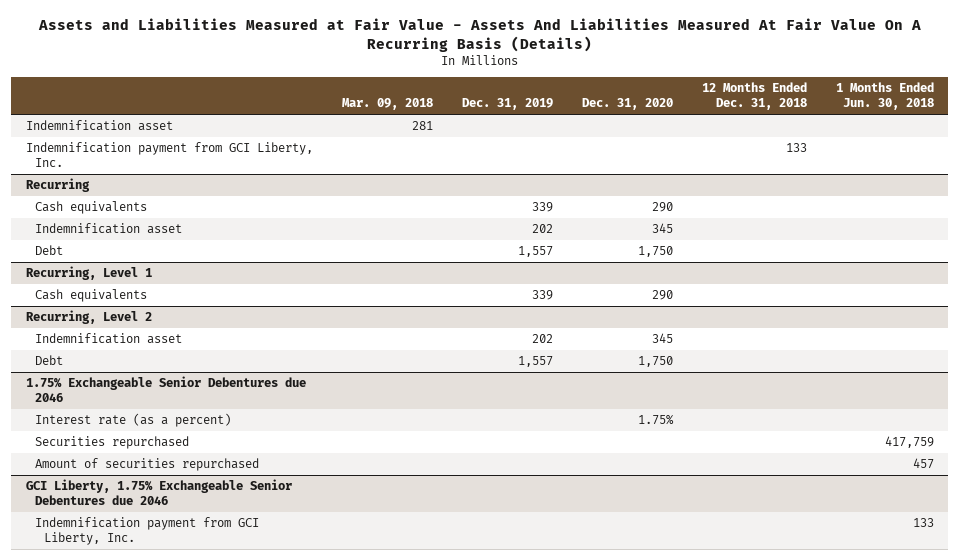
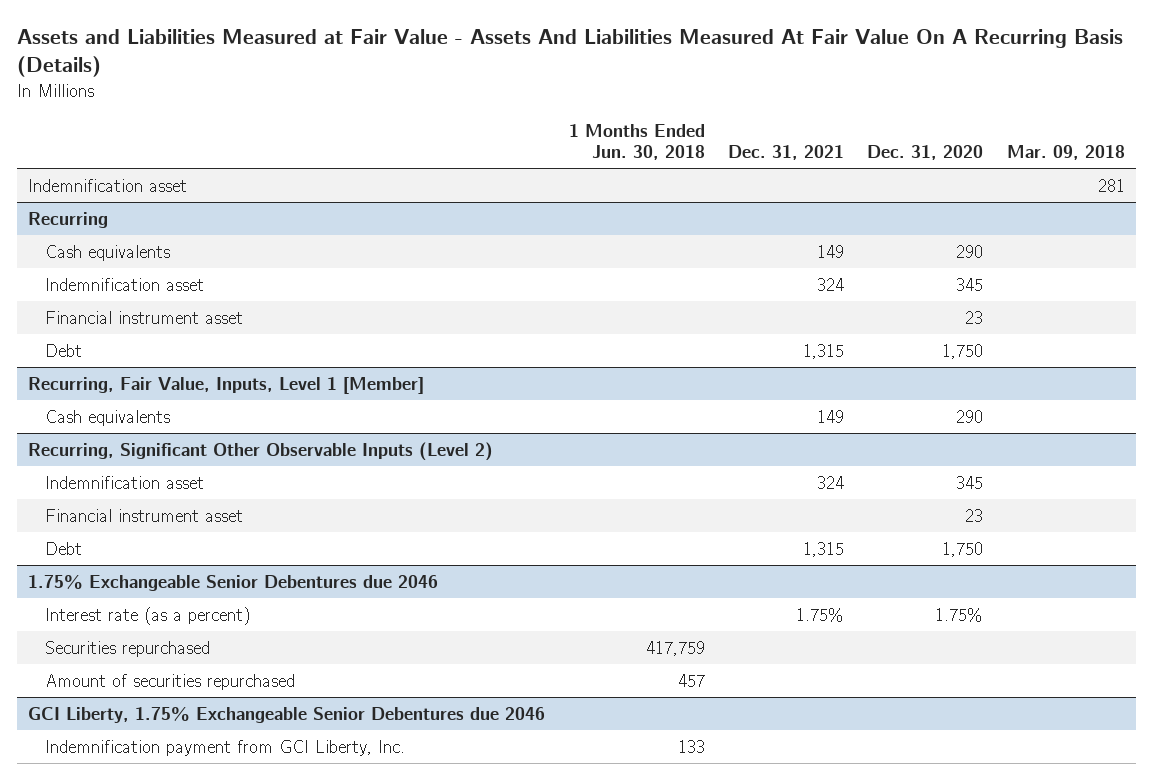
[461,98,553,111] Dec. 31, 2019 -> none
[701,82,807,111] 12 Months Ended Dec. 31, 2018 -> none
none -> [728,144,845,160] Dec. 31, 2021
[25,142,313,168] Indemnification payment from GCI Liberty, Inc. -> none
none -> [44,310,243,324] Financial instrument asset
[25,266,152,281] Recurring, Level 1 -> [28,376,425,394] Recurring, Fair Value, Inputs, Level 1 [Member]
[25,310,152,325] Recurring, Level 2 -> [28,441,494,461] Recurring, Significant Other Observable Inputs (Level 2)
none -> [44,508,243,522] Financial instrument asset

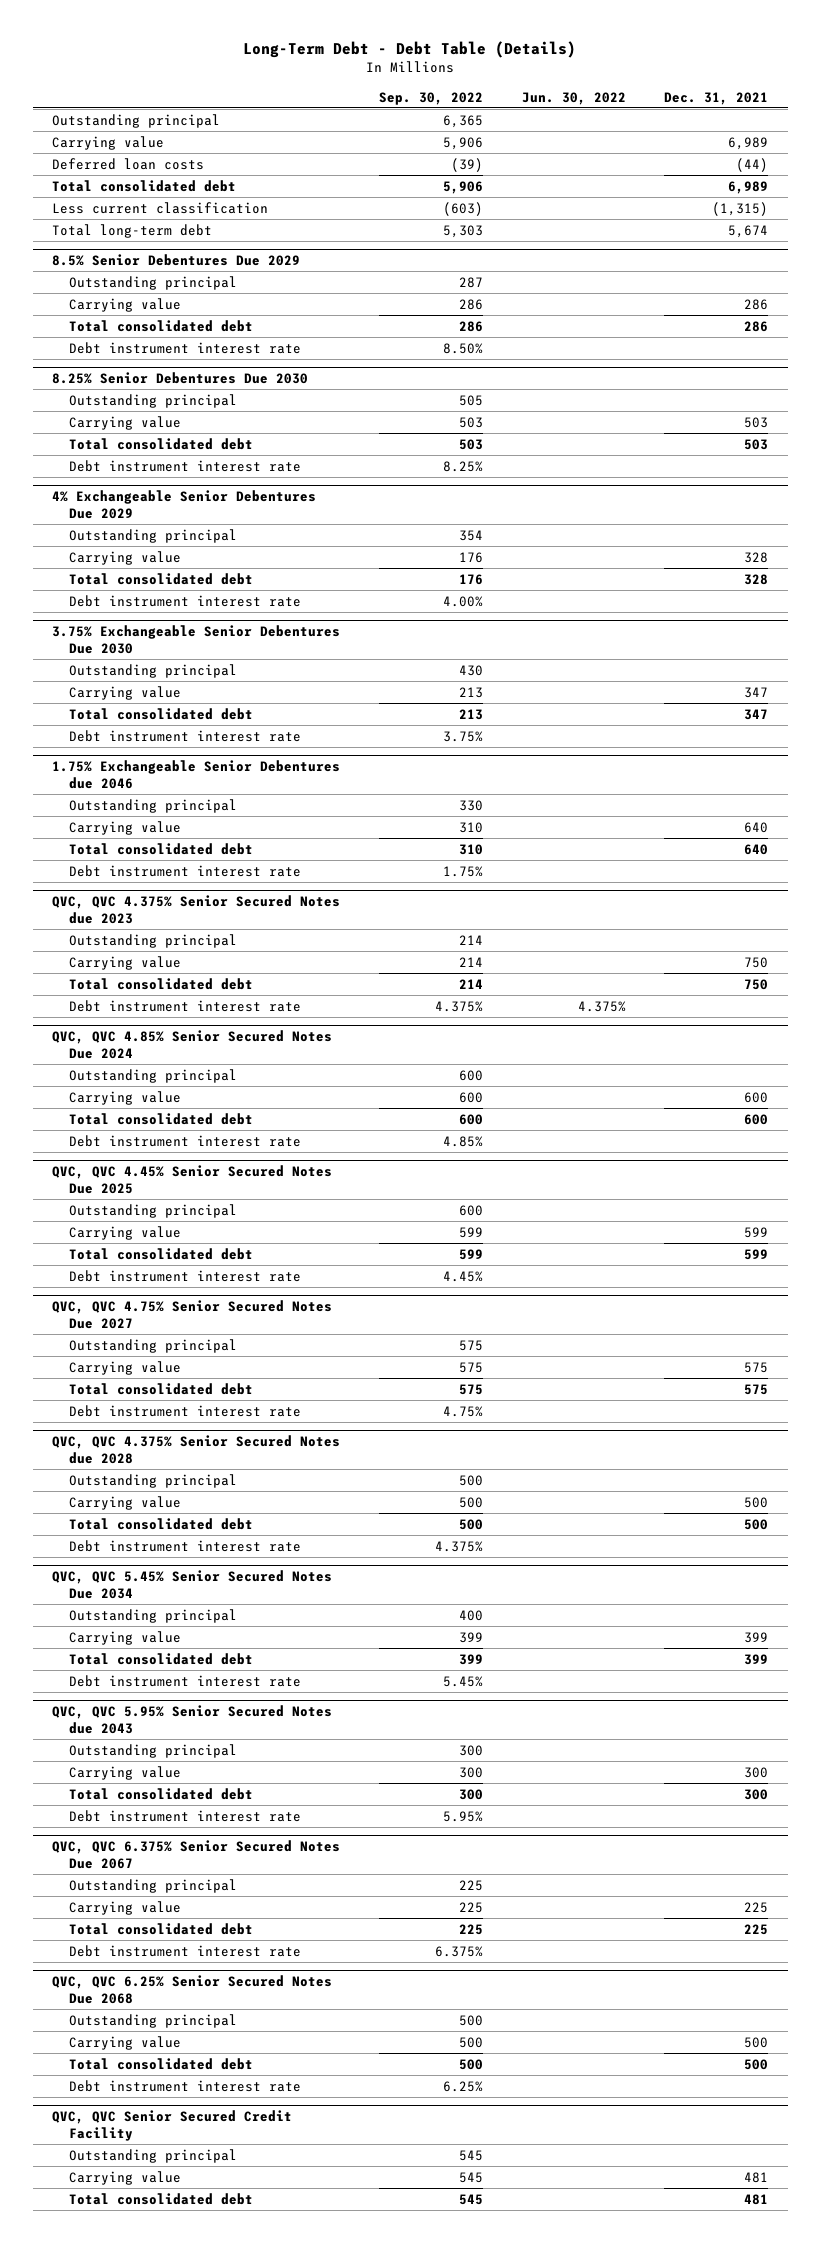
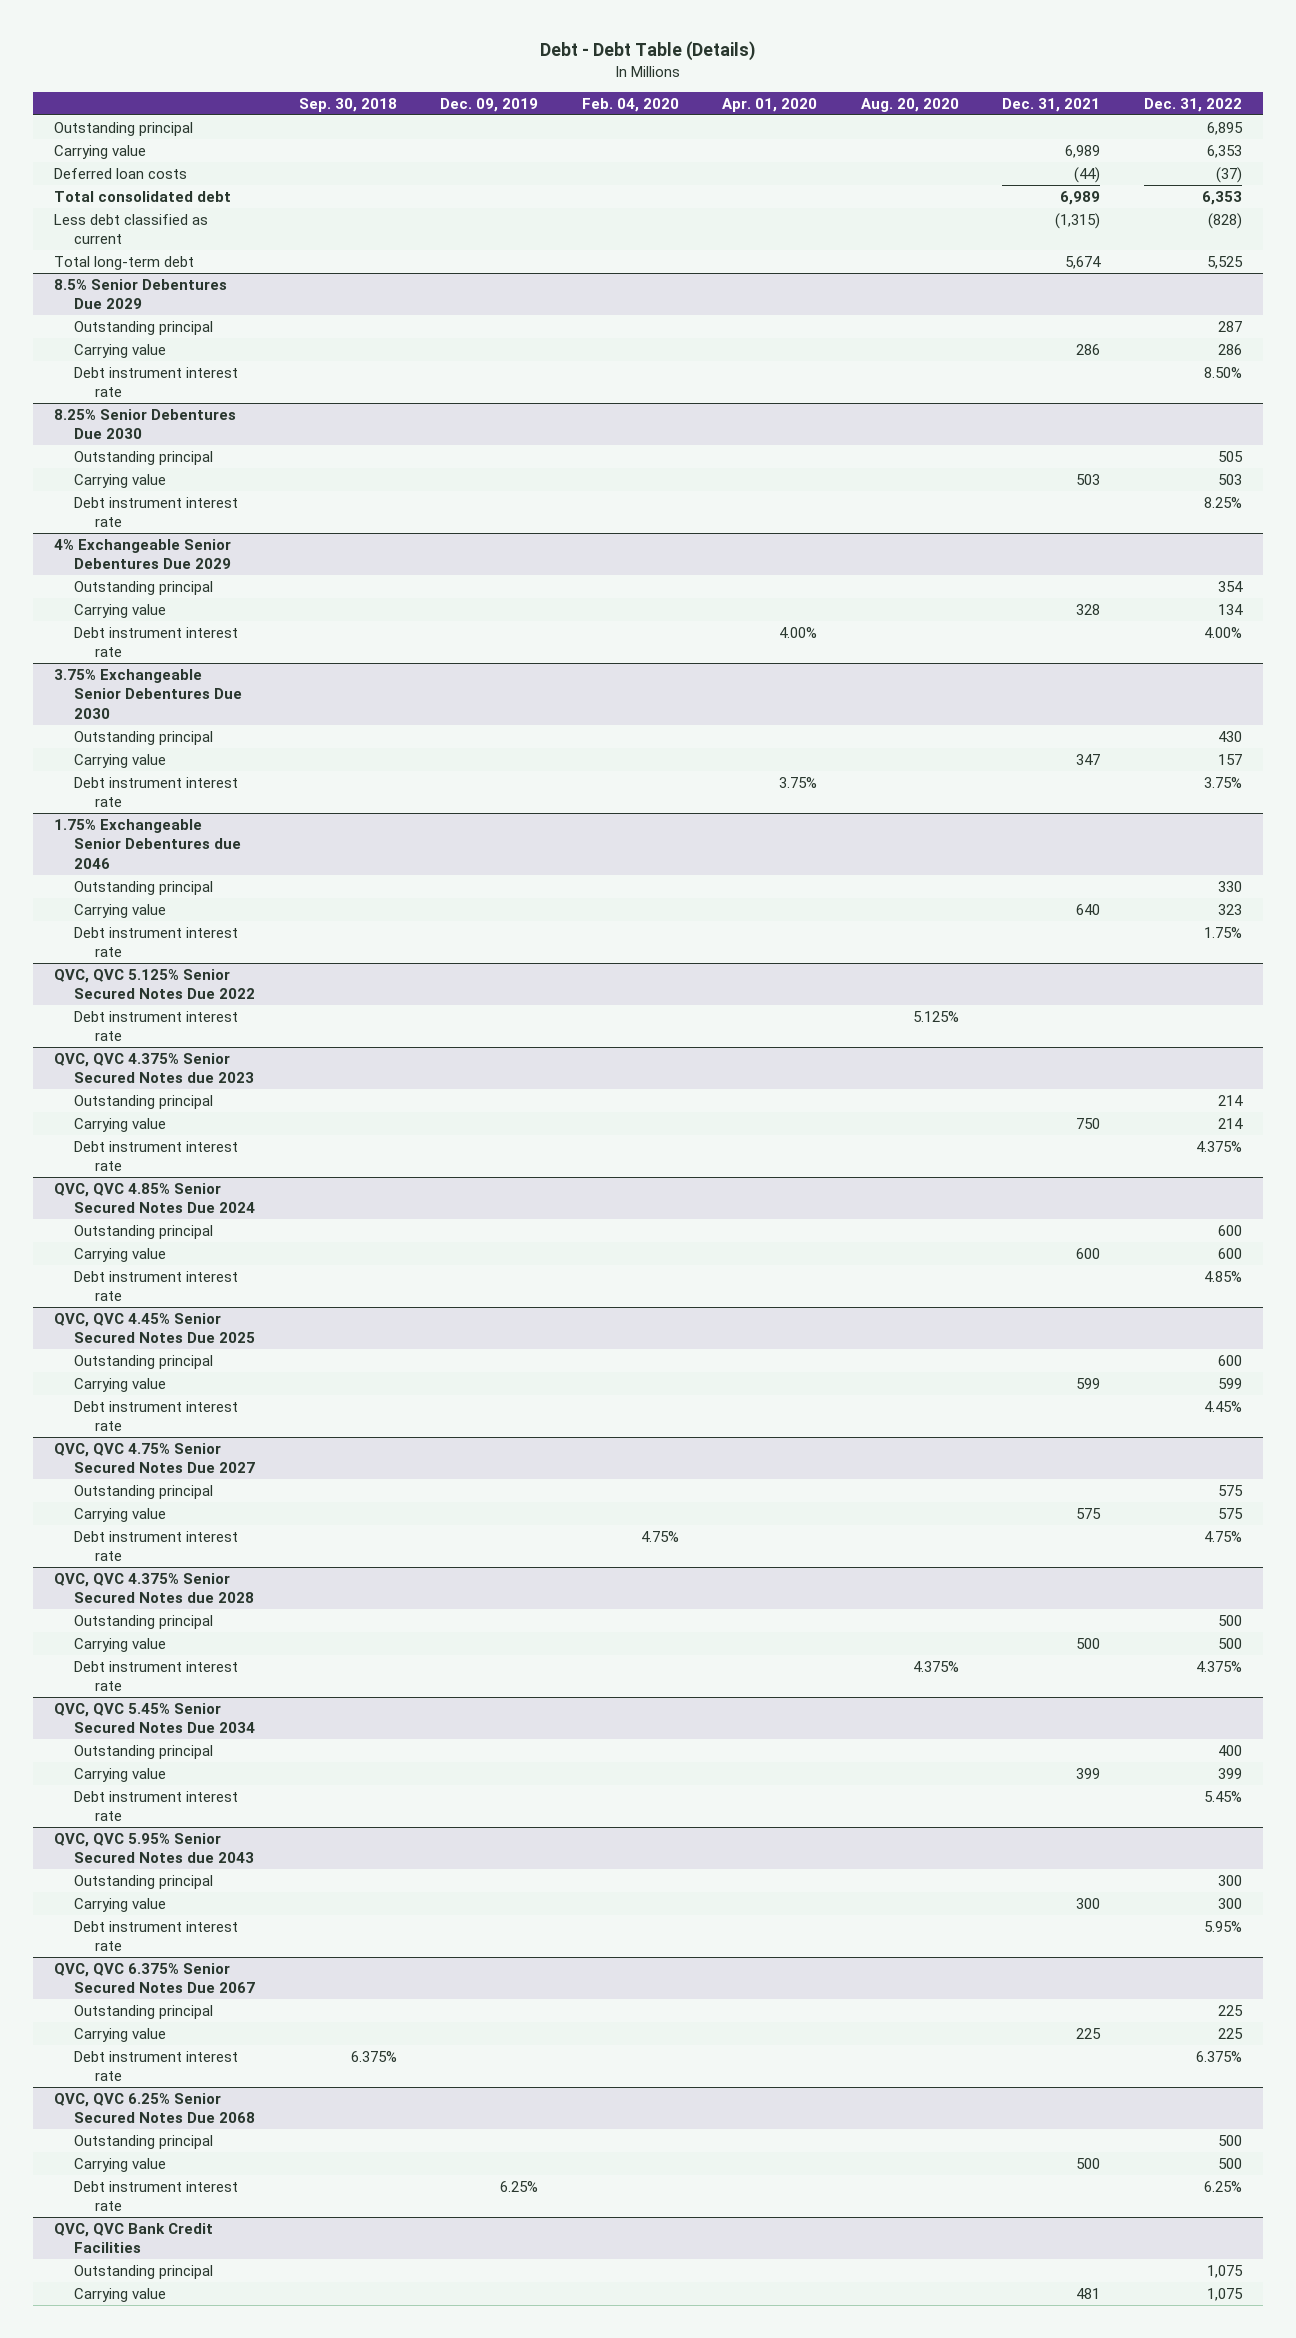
[243,41,577,59] Long-Term Debt - Debt Table (Details) -> [539,41,755,62] Debt - Debt Table (Details)
[379,91,484,105] Sep. 30, 2022 -> none
[521,91,626,105] Jun. 30, 2022 -> none
none -> [298,97,397,112] Sep. 30, 2018
none -> [440,97,539,112] Dec. 09, 2019
none -> [581,97,679,112] Feb. 04, 2020
none -> [722,97,818,112] Apr. 01, 2020
none -> [860,97,959,112] Aug. 20, 2020
none -> [1143,97,1242,112] Dec. 31, 2022
[52,201,269,214] Less current classification -> [54,213,209,245] Less debt classified as current
[68,319,253,332] Total consolidated debt -> none
[68,437,253,450] Total consolidated debt -> none
[68,572,253,585] Total consolidated debt -> none
[68,707,253,720] Total consolidated debt -> none
[68,842,253,855] Total consolidated debt -> none
none -> [54,968,256,1000] QVC, QVC 5.125% Senior Secured Notes Due 2022
none -> [74,1010,239,1042] Debt instrument interest rate
[68,977,253,990] Total consolidated debt -> none
[68,1112,253,1125] Total consolidated debt -> none
[68,1247,253,1260] Total consolidated debt -> none
[68,1382,253,1395] Total consolidated debt -> none
[68,1517,253,1530] Total consolidated debt -> none
[68,1652,253,1665] Total consolidated debt -> none
[68,1787,253,1800] Total consolidated debt -> none
[68,1922,253,1935] Total consolidated debt -> none
[68,2057,253,2070] Total consolidated debt -> none
[52,2109,293,2141] QVC, QVC Senior Secured Credit Facility -> [54,2222,214,2254] QVC, QVC Bank Credit Facilities
[68,2192,253,2205] Total consolidated debt -> none

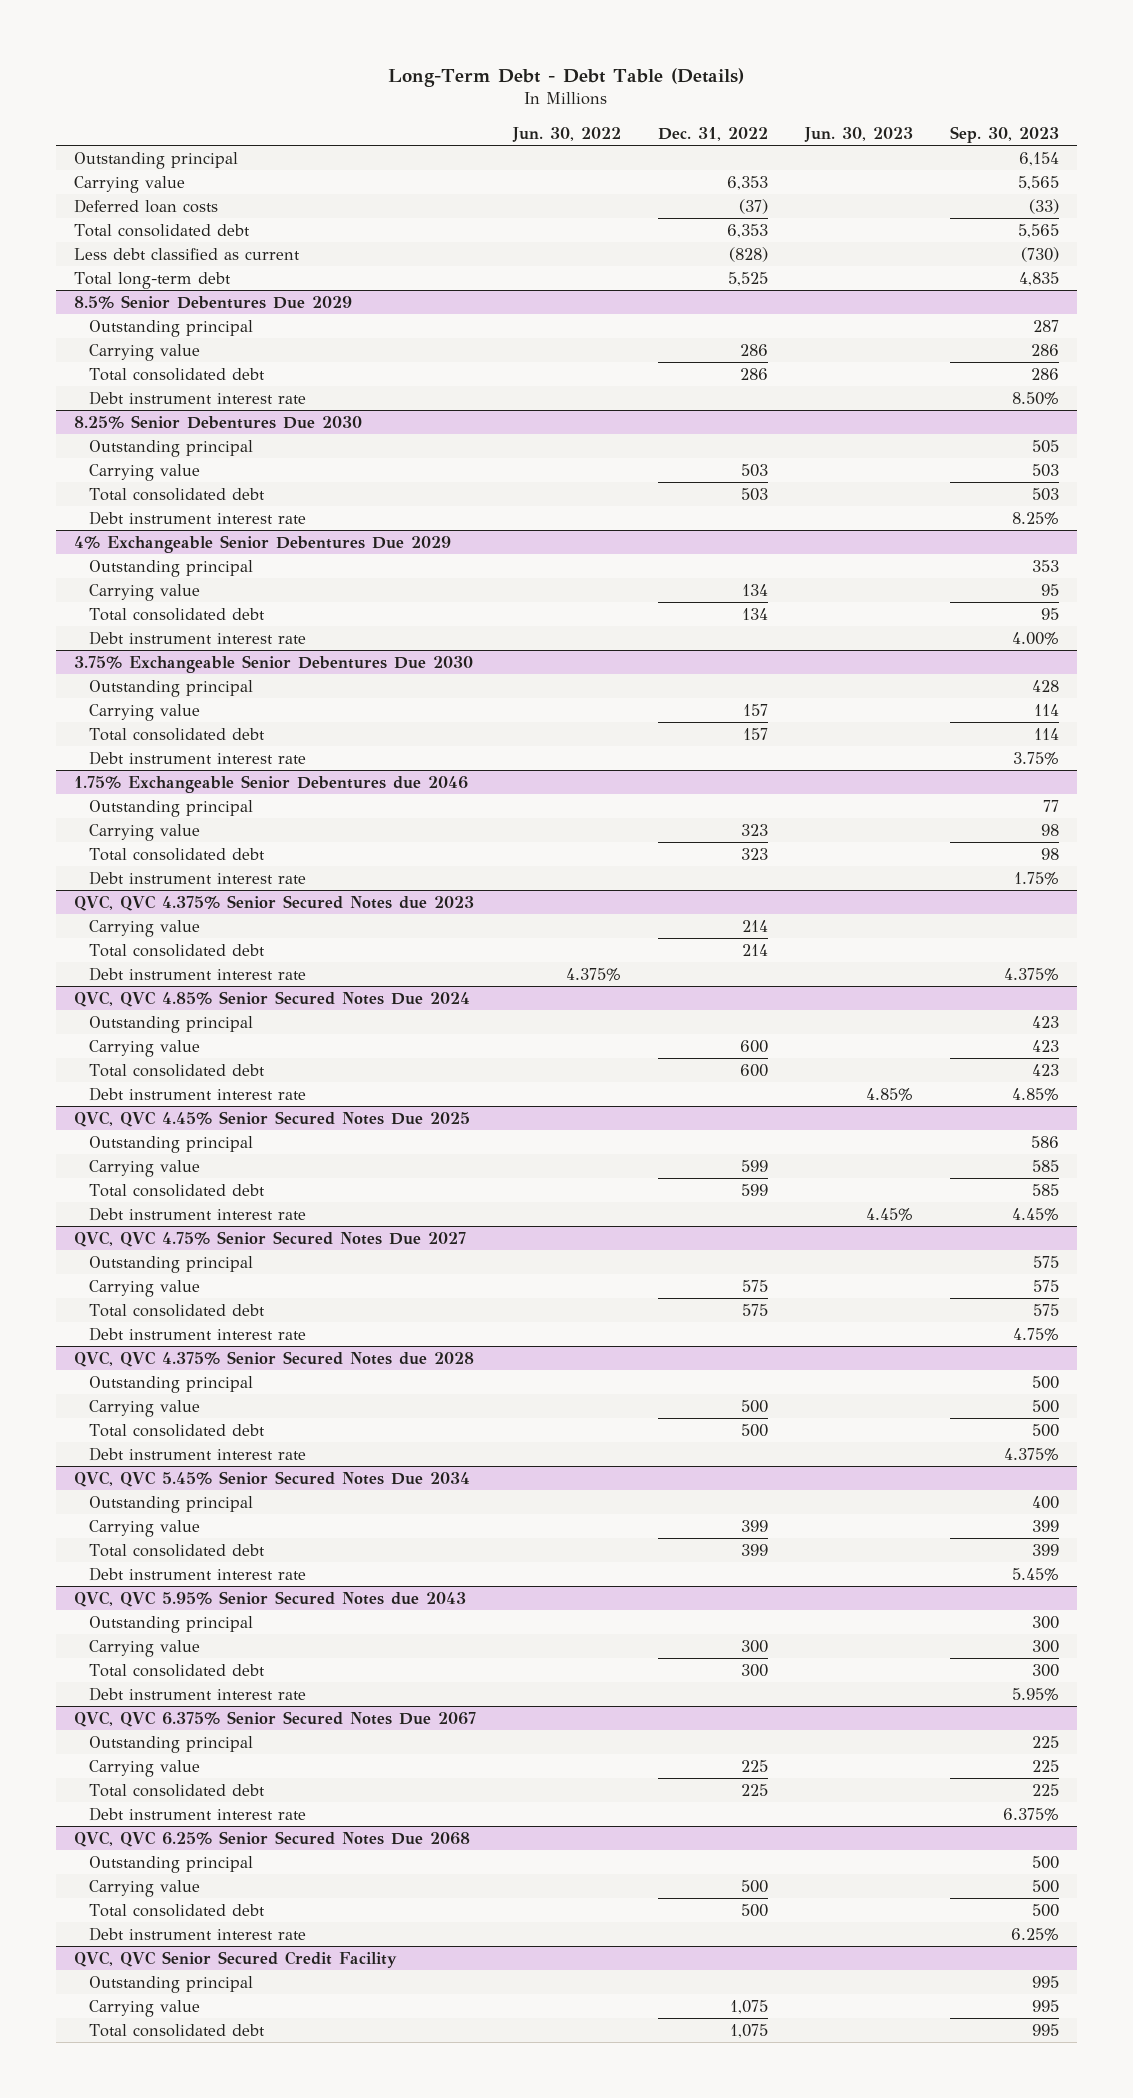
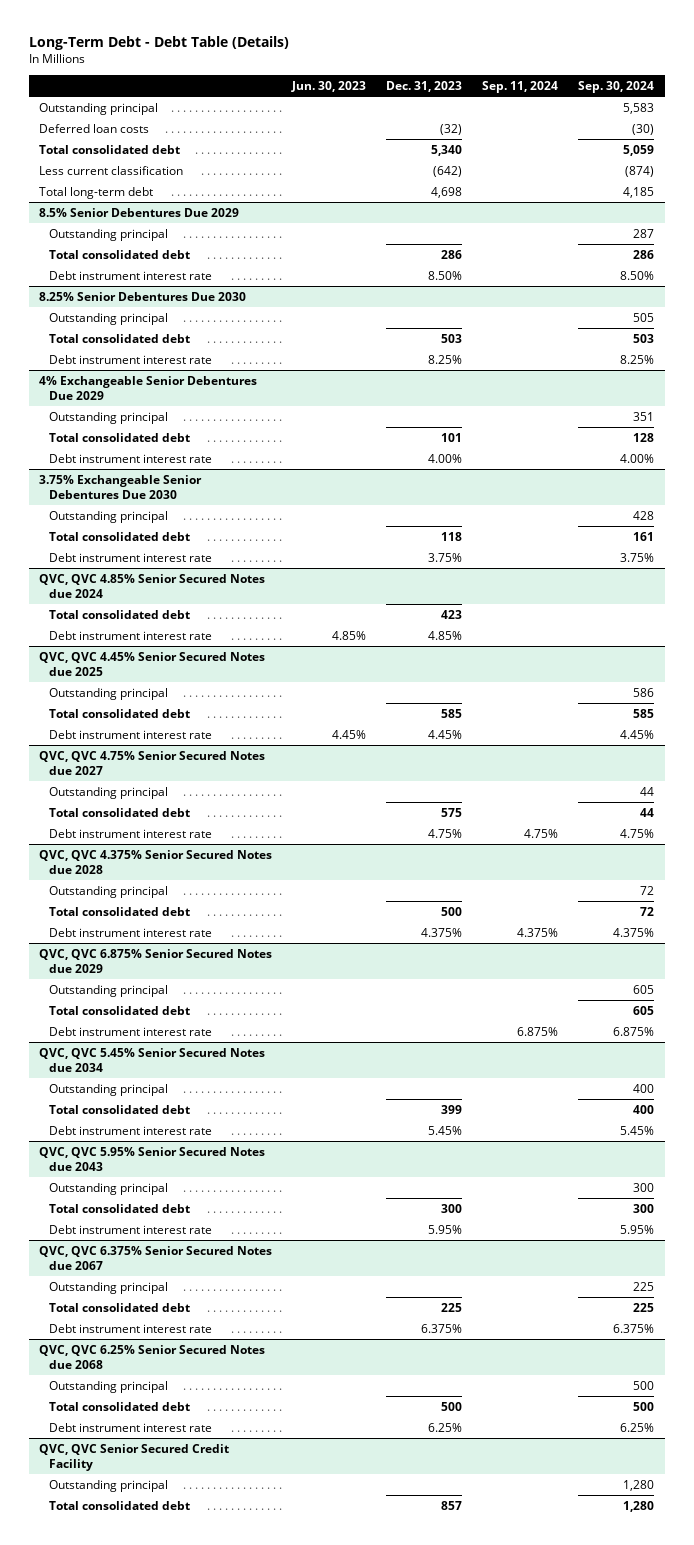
[512,126,622,142] Jun. 30, 2022 -> none
[657,126,768,141] Dec. 31, 2022 -> none
[949,125,1059,143] Sep. 30, 2023 -> none
none -> [386,81,463,93] Dec. 31, 2023
none -> [482,81,559,94] Sep. 11, 2024
none -> [578,81,655,94] Sep. 30, 2024
[74,175,186,193] Carrying value -> none
[74,247,301,260] Less debt classified as current -> [39,165,184,175] Less current classification
[89,343,201,361] Carrying value -> none
[89,463,201,481] Carrying value -> none
[89,583,201,601] Carrying value -> none
[89,703,201,721] Carrying value -> none
[74,774,469,793] 1.75% Exchangeable Senior Debentures due 2046 -> none
[89,799,254,817] Outstanding principal -> none
[89,823,201,841] Carrying value -> none
[89,847,266,861] Total consolidated debt -> none
[89,870,307,885] Debt instrument interest rate -> none
[74,894,475,911] QVC, QVC 4.375% Senior Secured Notes due 2023 -> none
[89,919,201,937] Carrying value -> none
[89,943,266,957] Total consolidated debt -> none
[89,966,307,981] Debt instrument interest rate -> none
[89,1015,254,1033] Outstanding principal -> none
[89,1039,201,1057] Carrying value -> none
[74,990,471,1007] QVC, QVC 4.85% Senior Secured Notes Due 2024 -> [39,573,266,598] QVC, QVC 4.85% Senior Secured Notes due 2024
[74,1110,471,1127] QVC, QVC 4.45% Senior Secured Notes Due 2025 -> [39,651,266,676] QVC, QVC 4.45% Senior Secured Notes due 2025
[89,1159,201,1177] Carrying value -> none
[74,1230,467,1247] QVC, QVC 4.75% Senior Secured Notes Due 2027 -> [39,750,266,775] QVC, QVC 4.75% Senior Secured Notes due 2027
[89,1279,201,1297] Carrying value -> none
[89,1399,201,1417] Carrying value -> none
none -> [39,948,273,973] QVC, QVC 6.875% Senior Secured Notes due 2029
none -> [49,984,169,997] Outstanding principal
none -> [49,1005,191,1015] Total consolidated debt
none -> [49,1026,213,1036] Debt instrument interest rate
[74,1470,471,1487] QVC, QVC 5.45% Senior Secured Notes Due 2034 -> [39,1047,266,1072] QVC, QVC 5.45% Senior Secured Notes due 2034
[89,1519,201,1537] Carrying value -> none
[89,1639,201,1657] Carrying value -> none
[74,1710,477,1727] QVC, QVC 6.375% Senior Secured Notes Due 2067 -> [39,1245,273,1270] QVC, QVC 6.375% Senior Secured Notes due 2067
[89,1759,201,1777] Carrying value -> none
[74,1830,471,1847] QVC, QVC 6.25% Senior Secured Notes Due 2068 -> [39,1344,266,1369] QVC, QVC 6.25% Senior Secured Notes due 2068
[89,1879,201,1897] Carrying value -> none
[89,1999,201,2017] Carrying value -> none

